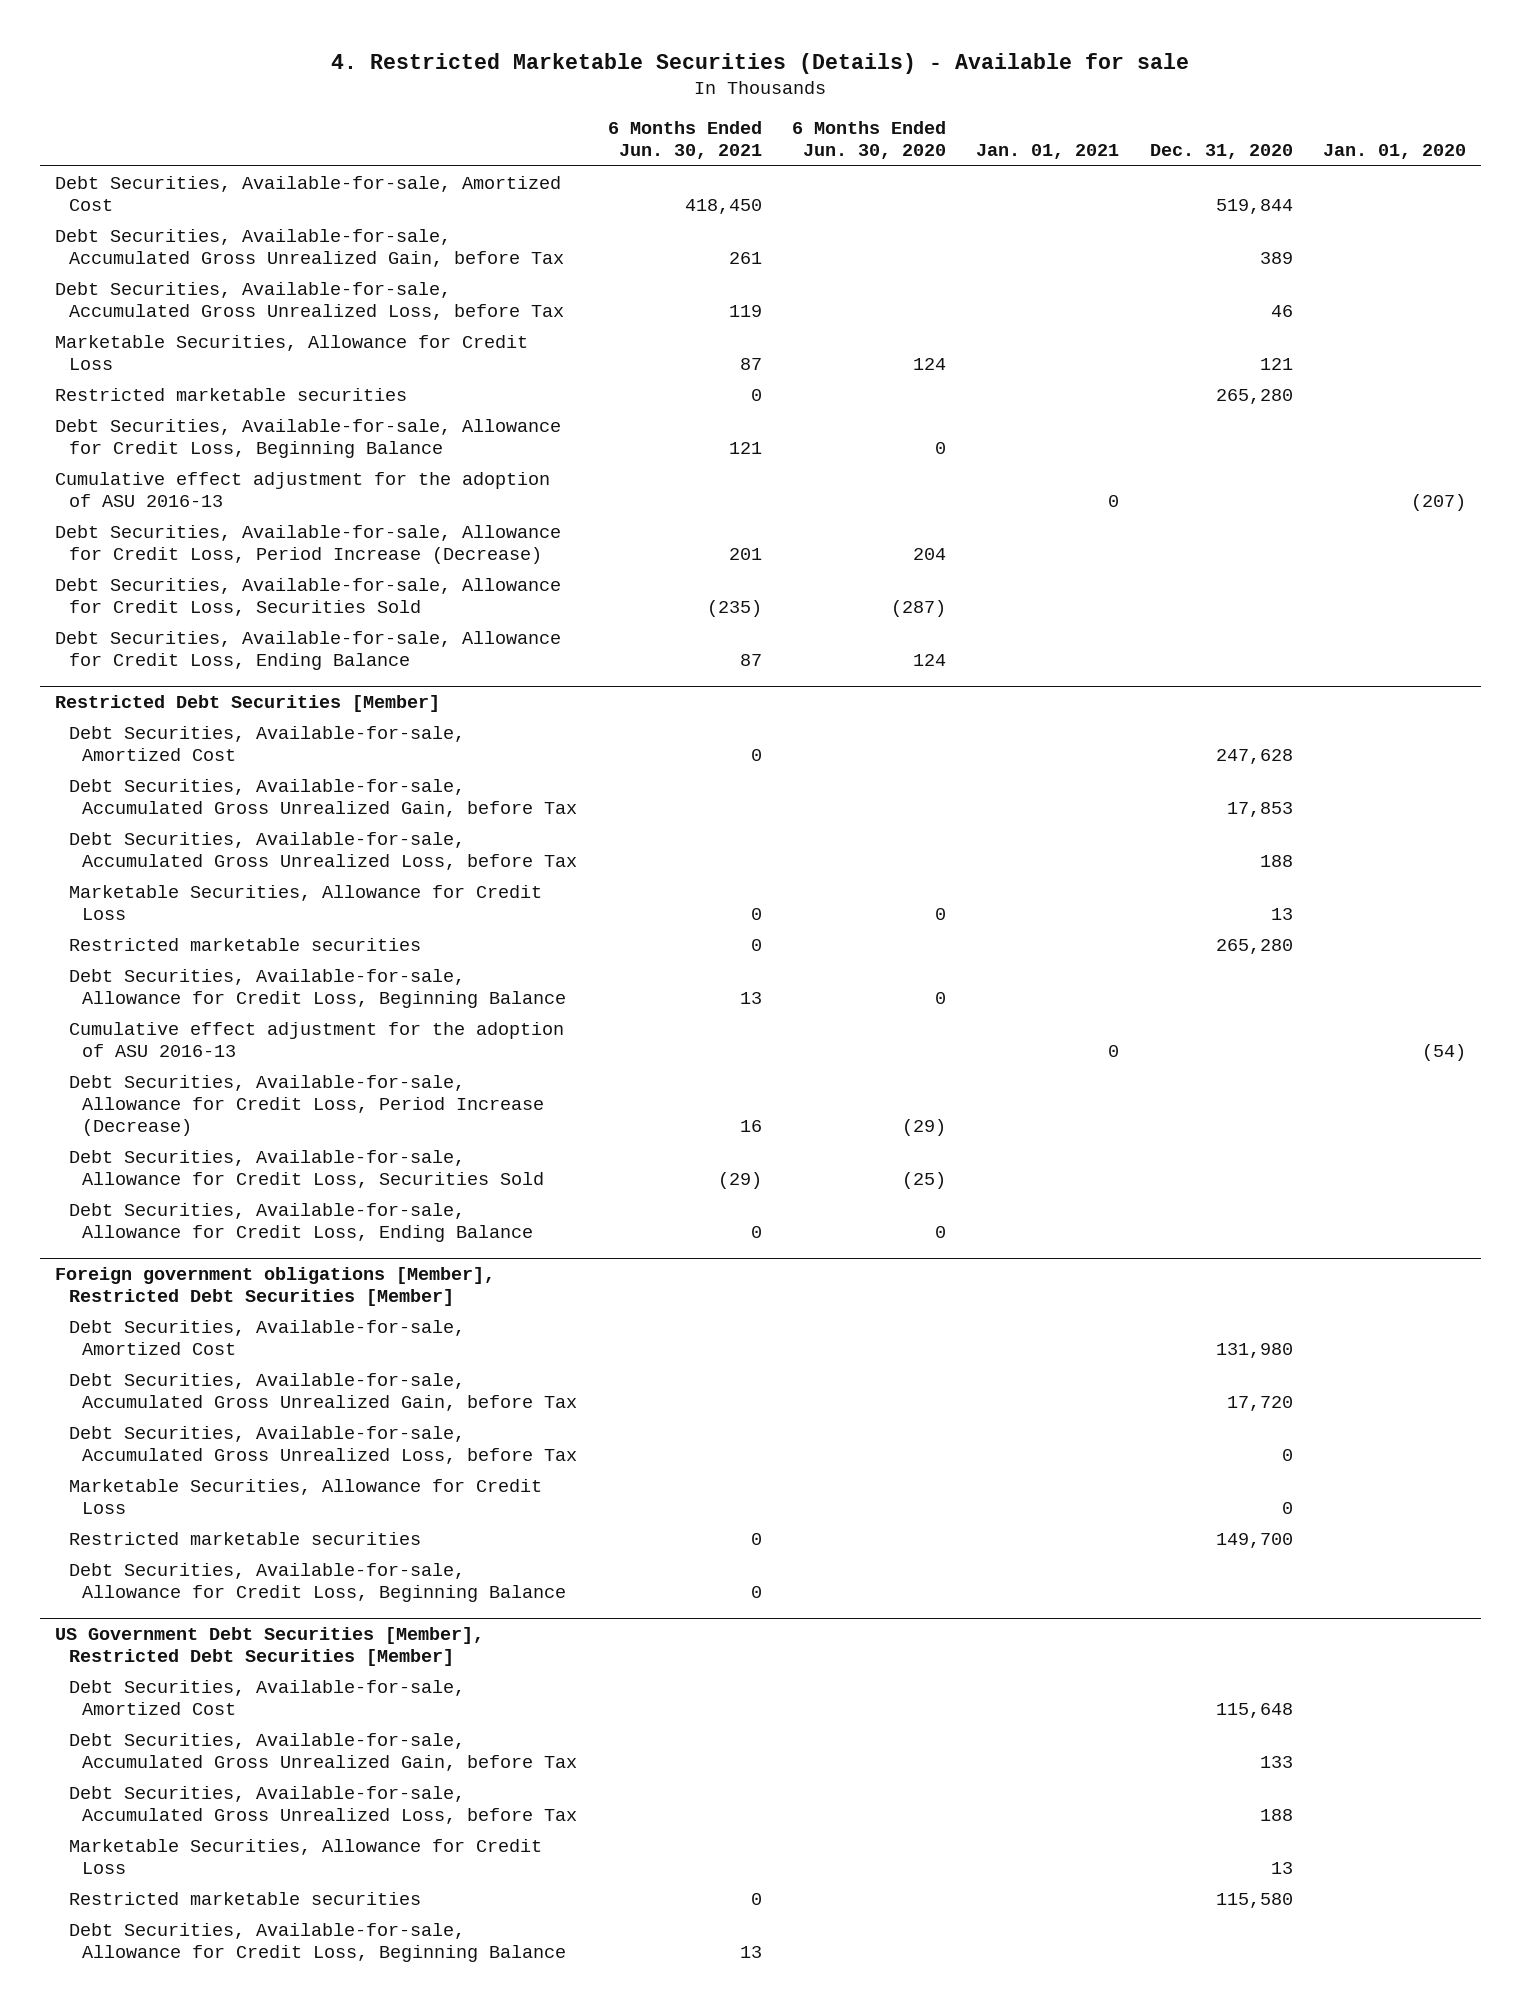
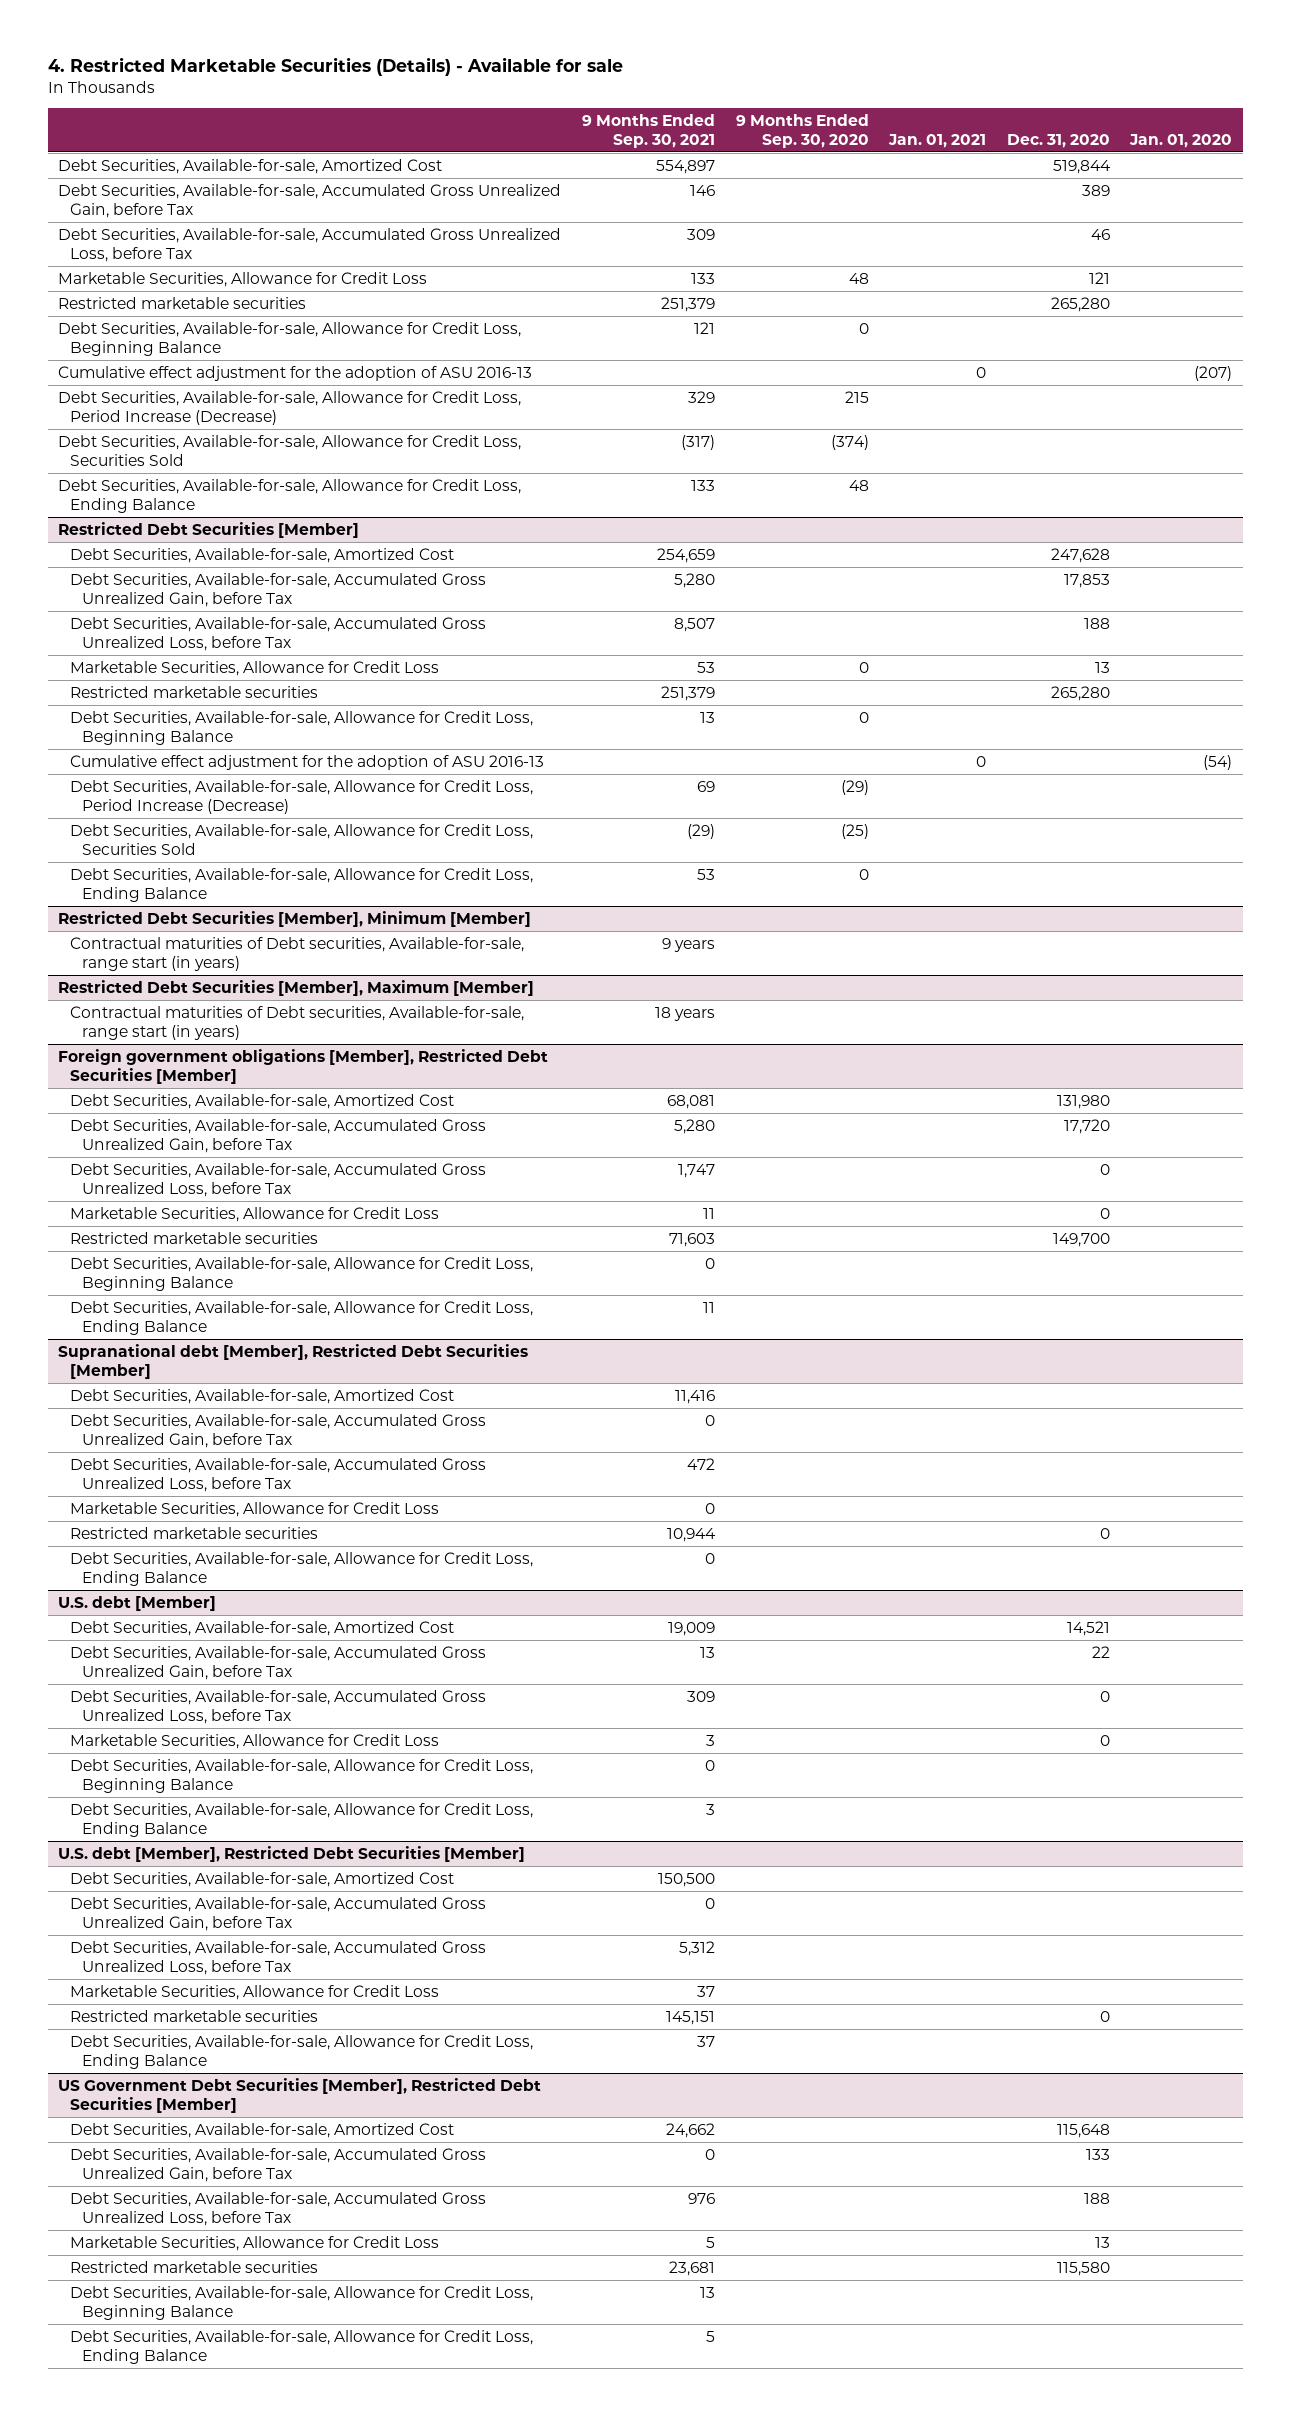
[607,120,762,160] 6 Months Ended Jun. 30, 2021 -> none
[791,120,946,160] 6 Months Ended Jun. 30, 2020 -> none
none -> [581,113,715,148] 9 Months Ended Sep. 30, 2021
none -> [735,113,869,148] 9 Months Ended Sep. 30, 2020
none -> [58,910,532,927] Restricted Debt Securities [Member], Minimum [Member]
none -> [70,936,525,971] Contractual maturities of Debt securities, Available-for-sale, range start (in years)
none -> [58,979,535,996] Restricted Debt Securities [Member], Maximum [Member]
none -> [70,1005,525,1040] Contractual maturities of Debt securities, Available-for-sale, range start (in years)
none -> [70,1300,534,1335] Debt Securities, Available-for-sale, Allowance for Credit Loss, Ending Balance
none -> [58,1343,529,1379] Supranational debt [Member], Restricted Debt Securities [Member]
none -> [70,1388,455,1404] Debt Securities, Available-for-sale, Amortized Cost
none -> [70,1413,487,1448] Debt Securities, Available-for-sale, Accumulated Gross Unrealized Gain, before Tax
none -> [70,1457,487,1492] Debt Securities, Available-for-sale, Accumulated Gross Unrealized Loss, before Tax
none -> [70,1501,440,1517] Marketable Securities, Allowance for Credit Loss
none -> [70,1526,319,1539] Restricted marketable securities
none -> [70,1551,534,1586] Debt Securities, Available-for-sale, Allowance for Credit Loss, Ending Balance
none -> [58,1595,217,1611] U.S. debt [Member]
none -> [70,1620,455,1636] Debt Securities, Available-for-sale, Amortized Cost
none -> [70,1645,487,1680] Debt Securities, Available-for-sale, Accumulated Gross Unrealized Gain, before Tax
none -> [70,1689,487,1724] Debt Securities, Available-for-sale, Accumulated Gross Unrealized Loss, before Tax
none -> [70,1733,440,1749] Marketable Securities, Allowance for Credit Loss
none -> [70,1758,534,1793] Debt Securities, Available-for-sale, Allowance for Credit Loss, Beginning Balance
none -> [70,1802,534,1837] Debt Securities, Available-for-sale, Allowance for Credit Loss, Ending Balance
none -> [58,1845,526,1862] U.S. debt [Member], Restricted Debt Securities [Member]
none -> [70,1871,455,1887] Debt Securities, Available-for-sale, Amortized Cost
none -> [70,1896,487,1931] Debt Securities, Available-for-sale, Accumulated Gross Unrealized Gain, before Tax
none -> [70,1940,487,1975] Debt Securities, Available-for-sale, Accumulated Gross Unrealized Loss, before Tax
none -> [70,1984,440,2000] Marketable Securities, Allowance for Credit Loss
none -> [70,2009,319,2022] Restricted marketable securities
none -> [70,2034,534,2069] Debt Securities, Available-for-sale, Allowance for Credit Loss, Ending Balance
none -> [70,2329,534,2364] Debt Securities, Available-for-sale, Allowance for Credit Loss, Ending Balance

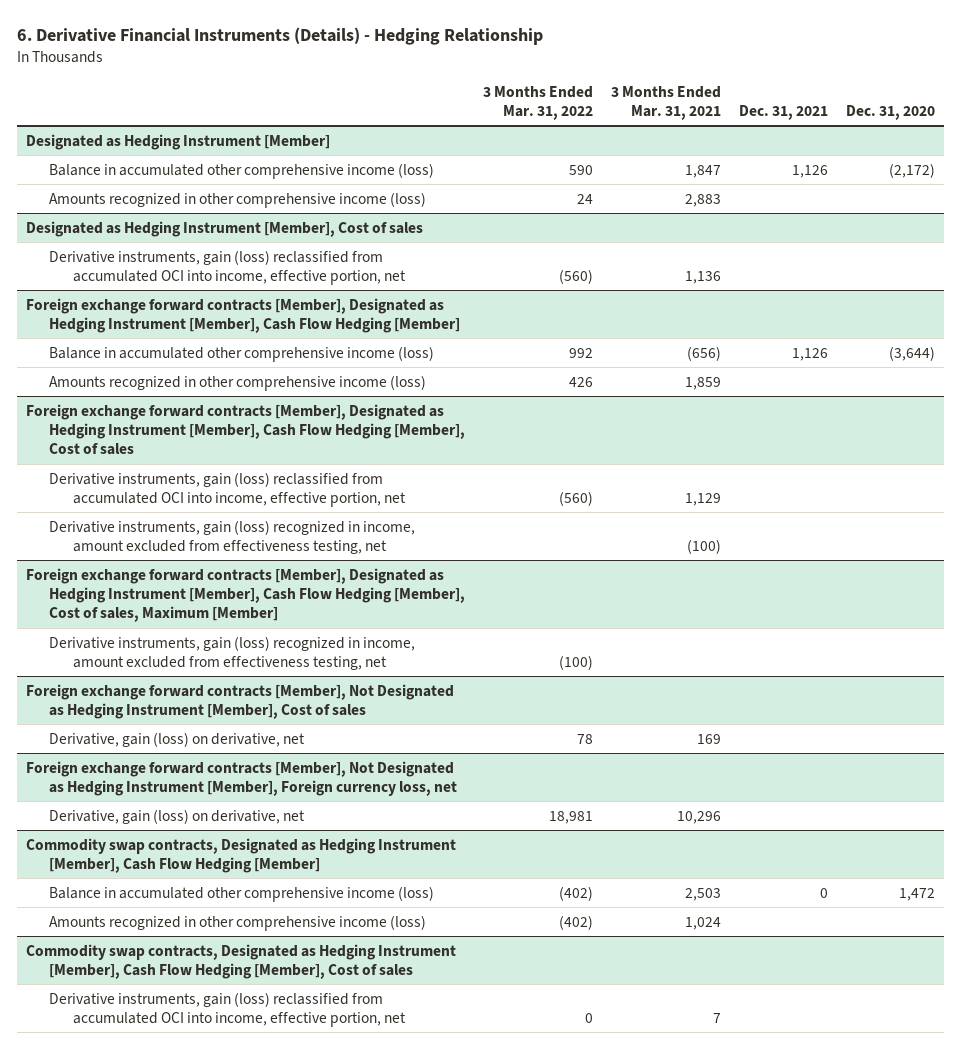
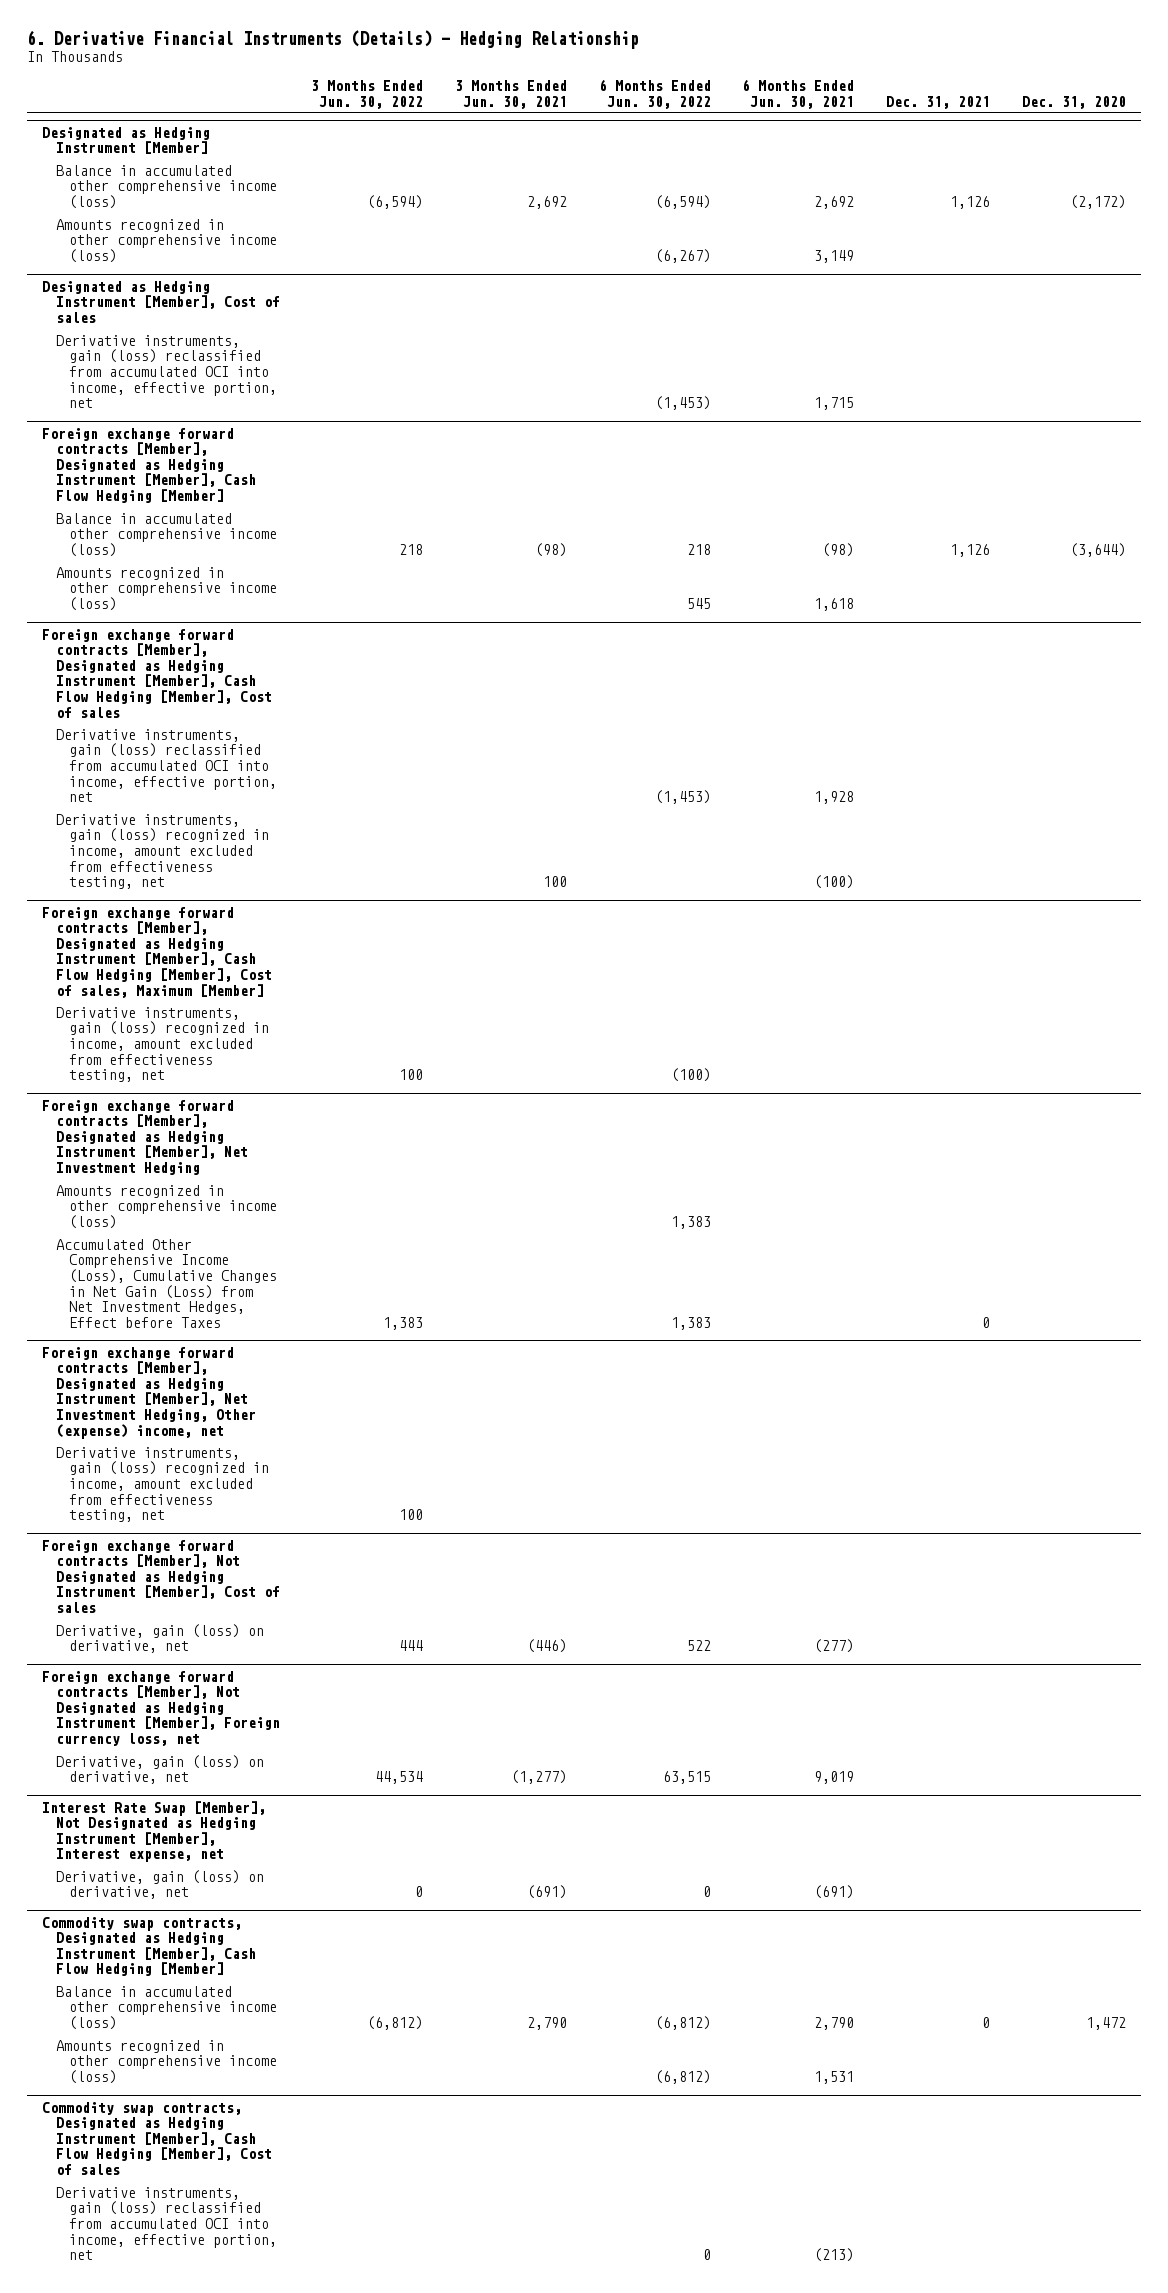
[483,85,594,121] 3 Months Ended Mar. 31, 2022 -> none
[611,85,722,121] 3 Months Ended Mar. 31, 2021 -> none
none -> [311,80,424,109] 3 Months Ended Jun. 30, 2022
none -> [454,80,567,109] 3 Months Ended Jun. 30, 2021
none -> [598,79,711,109] 6 Months Ended Jun. 30, 2022
none -> [742,79,855,109] 6 Months Ended Jun. 30, 2021
none -> [42,1099,248,1175] Foreign exchange forward contracts [Member], Designated as Hedging Instrument [Member], Net Investment Hedging
none -> [55,1184,277,1230] Amounts recognized in other comprehensive income (loss)
none -> [55,1238,277,1328] Accumulated Other Comprehensive Income (Loss), Cumulative Changes in Net Gain (Loss) from Net Investment Hedges, Effect before Taxes
none -> [42,1346,256,1439] Foreign exchange forward contracts [Member], Designated as Hedging Instrument [Member], Net Investment Hedging, Other (expense) income, net
none -> [55,1446,269,1523] Derivative instruments, gain (loss) recognized in income, amount excluded from effectiveness testing, net
none -> [42,1800,267,1863] Interest Rate Swap [Member], Not Designated as Hedging Instrument [Member], Interest expense, net
none -> [55,1869,264,1900] Derivative, gain (loss) on derivative, net

